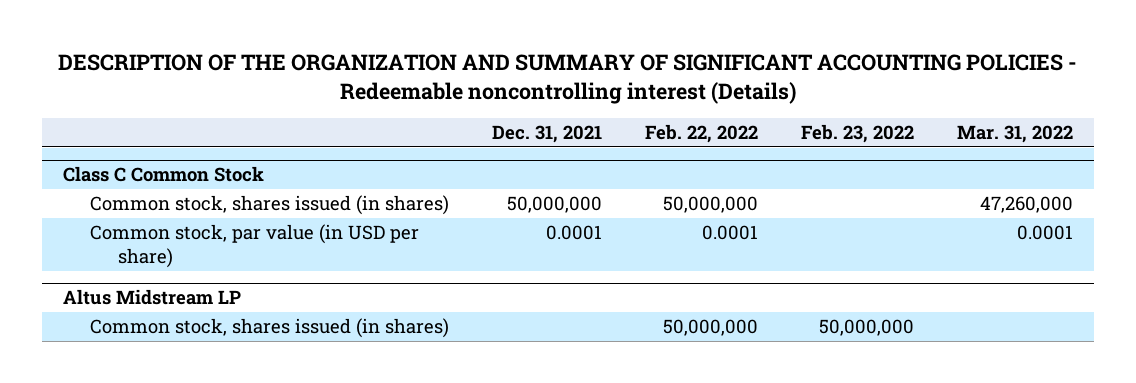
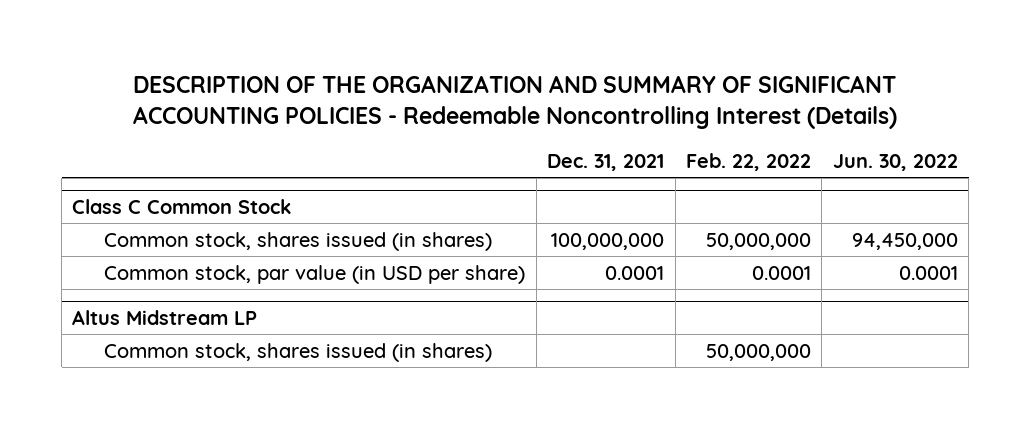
[57,54,1077,105] DESCRIPTION OF THE ORGANIZATION AND SUMMARY OF SIGNIFICANT ACCOUNTING POLICIES - Redeemable noncontrolling interest (Details) -> [133,74,898,130] DESCRIPTION OF THE ORGANIZATION AND SUMMARY OF SIGNIFICANT ACCOUNTING POLICIES - Redeemable Noncontrolling Interest (Details)
[800,123,914,143] Feb. 23, 2022 -> none
[956,124,1073,143] Mar. 31, 2022 -> none
none -> [832,153,958,171] Jun. 30, 2022
[507,196,603,214] 50,000,000 -> [551,232,665,250] 100,000,000

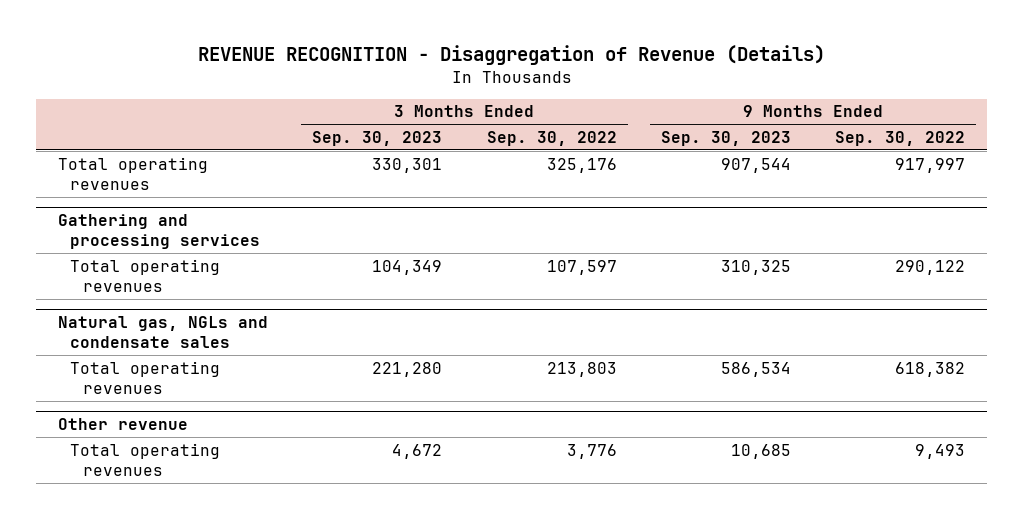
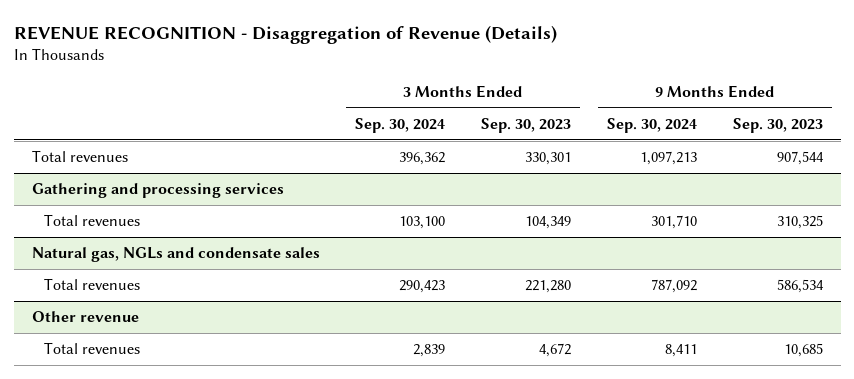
[486,130,617,146] Sep. 30, 2022 -> none
[835,130,966,146] Sep. 30, 2022 -> none
none -> [355,117,446,133] Sep. 30, 2024
none -> [606,117,697,133] Sep. 30, 2024
[57,156,208,190] Total operating revenues -> [31,150,128,163] Total revenues
[70,258,221,292] Total operating revenues -> [43,214,140,227] Total revenues
[70,360,221,394] Total operating revenues -> [43,278,140,291] Total revenues
[70,442,221,476] Total operating revenues -> [43,342,140,355] Total revenues

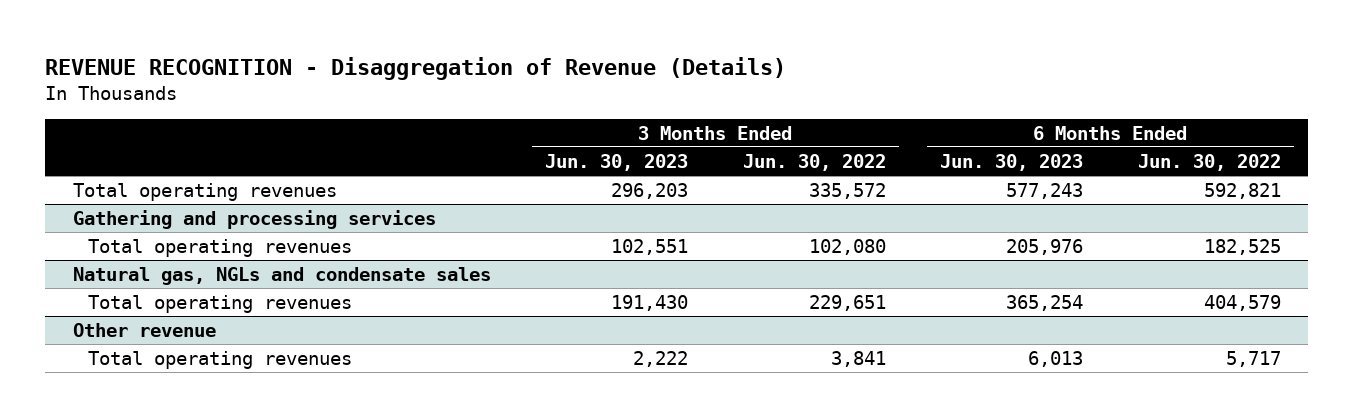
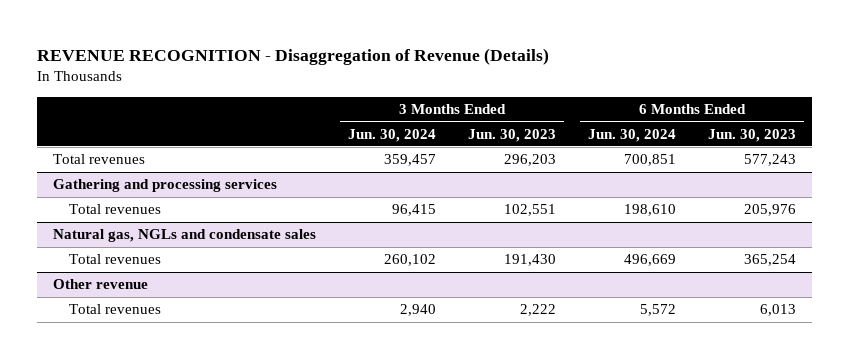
[742,153,886,171] Jun. 30, 2022 -> none
[1137,153,1281,171] Jun. 30, 2022 -> none
none -> [348,128,437,142] Jun. 30, 2024
none -> [588,128,677,142] Jun. 30, 2024
[72,183,337,202] Total operating revenues -> [53,154,146,165] Total revenues
[87,239,352,258] Total operating revenues -> [68,204,161,215] Total revenues
[87,295,352,314] Total operating revenues -> [68,254,161,265] Total revenues
[87,351,352,370] Total operating revenues -> [68,304,161,315] Total revenues

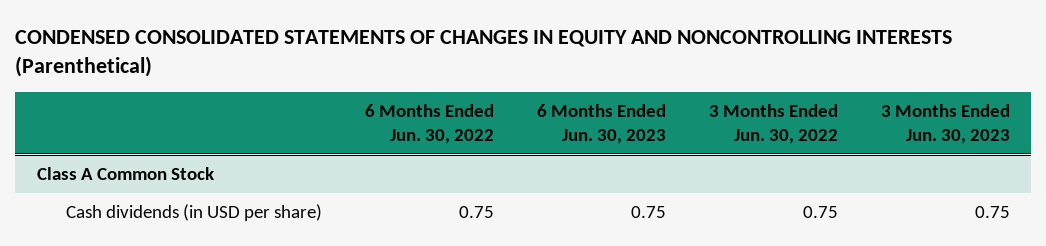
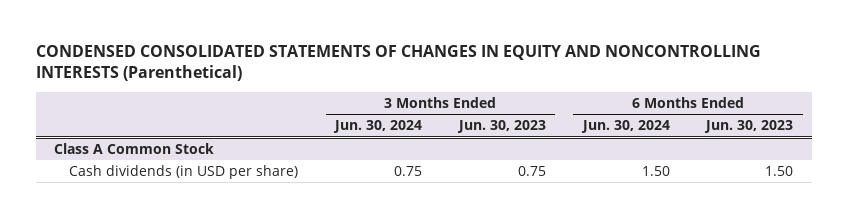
[364,103,494,144] 6 Months Ended Jun. 30, 2022 -> none
[708,103,838,144] 3 Months Ended Jun. 30, 2022 -> none
none -> [333,120,423,134] Jun. 30, 2024
none -> [580,120,670,134] Jun. 30, 2024
[630,206,666,219] 0.75 -> [765,166,794,177] 1.50

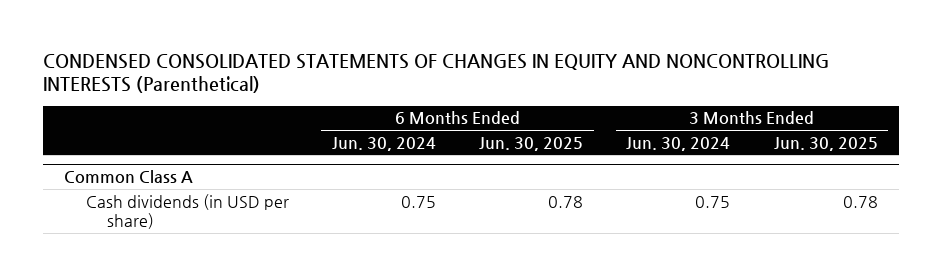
[456,120,546,134] Jun. 30, 2023 -> none
[704,120,794,134] Jun. 30, 2023 -> none
none -> [479,136,584,151] Jun. 30, 2025
none -> [773,136,878,151] Jun. 30, 2025
[54,143,215,155] Class A Common Stock -> [64,170,194,184] Common Class A
[641,166,670,177] 1.50 -> [400,195,436,208] 0.75

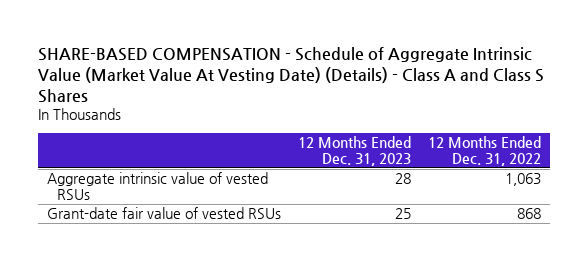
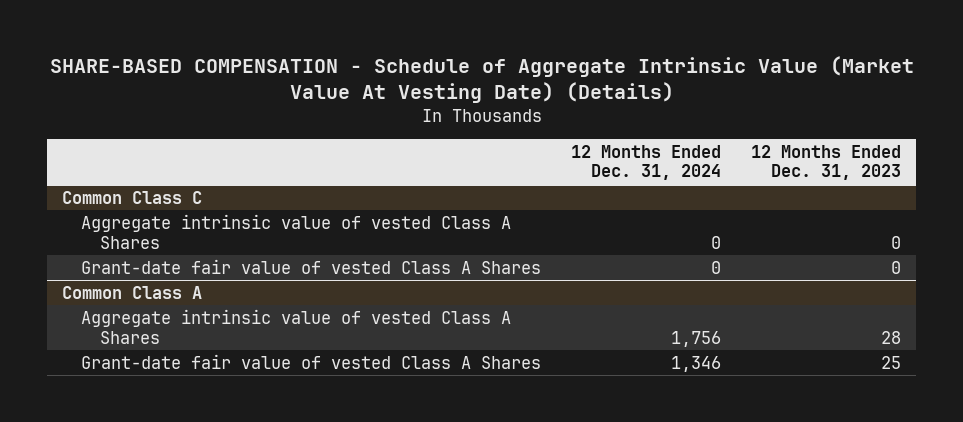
[38,47,545,103] SHARE-BASED COMPENSATION - Schedule of Aggregate Intrinsic Value (Market Value At Vesting Date) (Details) - Class A and Class S Shares -> [49,56,914,104] SHARE-BASED COMPENSATION - Schedule of Aggregate Intrinsic Value (Market Value At Vesting Date) (Details)
[428,136,542,166] 12 Months Ended Dec. 31, 2022 -> none
none -> [571,144,722,181] 12 Months Ended Dec. 31, 2024
none -> [61,190,202,204] Common Class C
[46,172,268,201] Aggregate intrinsic value of vested RSUs -> [81,213,512,249] Aggregate intrinsic value of vested Class A Shares
[395,173,412,185] 28 -> [891,235,902,249] 0
[46,207,281,220] Grant-date fair value of vested RSUs -> [81,258,542,274] Grant-date fair value of vested Class A Shares
[395,208,412,220] 25 -> [891,260,902,274] 0
none -> [61,285,202,299] Common Class A
none -> [81,308,512,344] Aggregate intrinsic value of vested Class A Shares
none -> [81,353,542,369] Grant-date fair value of vested Class A Shares

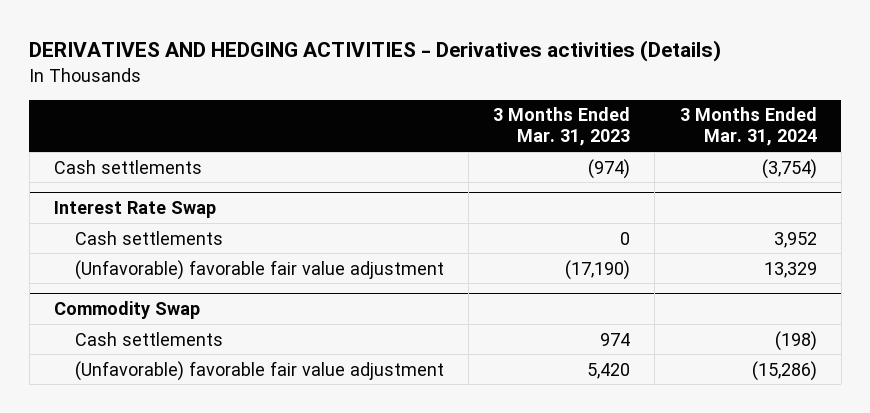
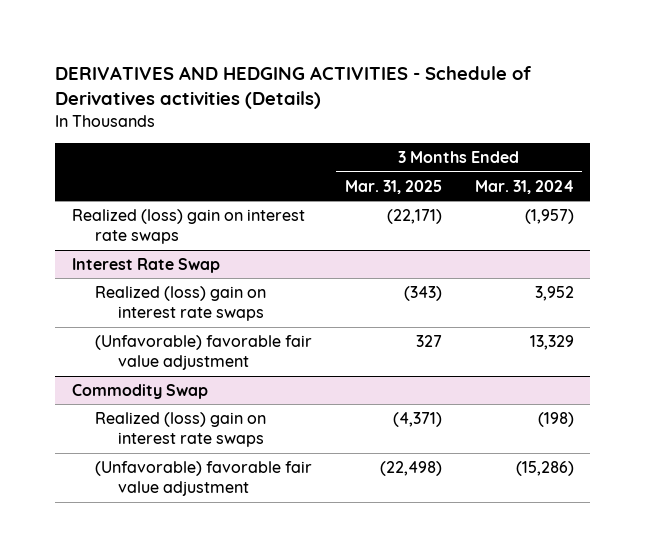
[29,40,722,63] DERIVATIVES AND HEDGING ACTIVITIES - Derivatives activities (Details) -> [55,66,532,110] DERIVATIVES AND HEDGING ACTIVITIES - Schedule of Derivatives activities (Details)
[493,107,631,147] 3 Months Ended Mar. 31, 2023 -> none
none -> [344,179,442,194] Mar. 31, 2025
[53,159,202,174] Cash settlements -> none
none -> [71,208,305,245] Realized (loss) gain on interest rate swaps
[75,230,224,245] Cash settlements -> [94,285,266,322] Realized (loss) gain on interest rate swaps
[75,331,224,346] Cash settlements -> [94,411,266,448] Realized (loss) gain on interest rate swaps

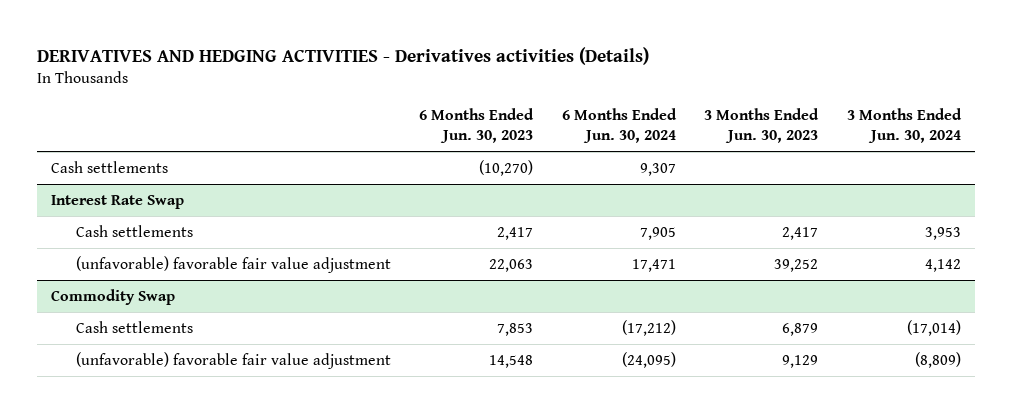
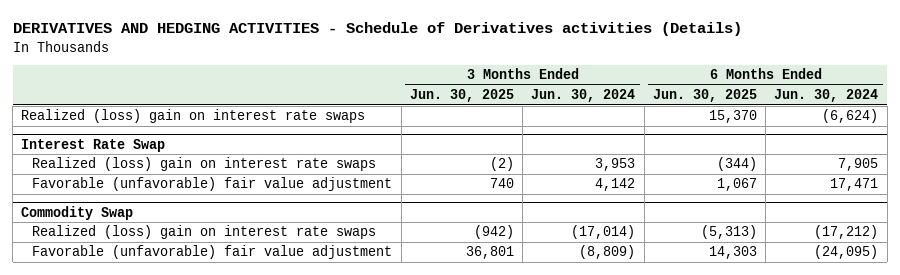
[36,46,649,65] DERIVATIVES AND HEDGING ACTIVITIES - Derivatives activities (Details) -> [12,22,742,37] DERIVATIVES AND HEDGING ACTIVITIES - Schedule of Derivatives activities (Details)
[419,108,535,144] 6 Months Ended Jun. 30, 2023 -> none
[704,108,820,144] 3 Months Ended Jun. 30, 2023 -> none
none -> [409,89,514,103] Jun. 30, 2025
none -> [652,89,757,103] Jun. 30, 2025
[51,160,169,173] Cash settlements -> none
none -> [21,109,366,124] Realized (loss) gain on interest rate swaps
[75,224,193,237] Cash settlements -> [32,157,377,172] Realized (loss) gain on interest rate swaps
[75,255,391,273] (unfavorable) favorable fair value adjustment -> [32,177,393,192] Favorable (unfavorable) fair value adjustment
[75,320,193,333] Cash settlements -> [32,225,377,240] Realized (loss) gain on interest rate swaps
[75,351,391,369] (unfavorable) favorable fair value adjustment -> [32,245,393,260] Favorable (unfavorable) fair value adjustment

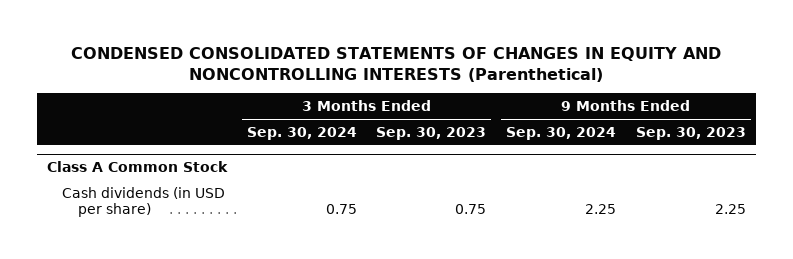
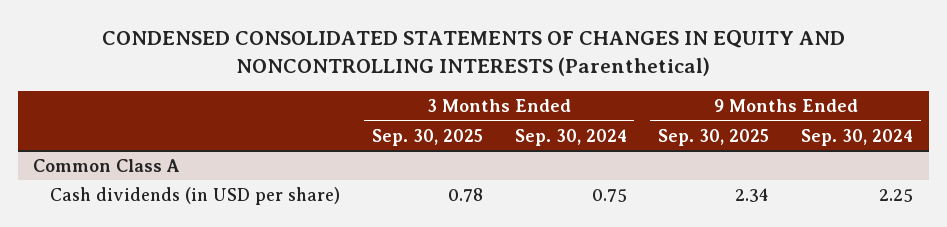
[376,127,487,141] Sep. 30, 2023 -> none
[635,127,746,141] Sep. 30, 2023 -> none
none -> [371,128,483,146] Sep. 30, 2025
none -> [658,128,770,146] Sep. 30, 2025
[47,161,229,173] Class A Common Stock -> [33,158,181,172] Common Class A

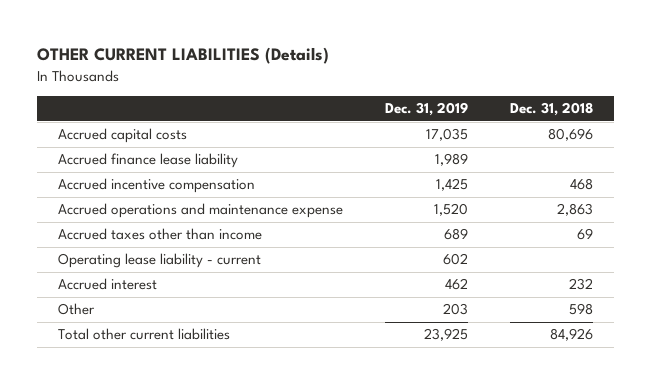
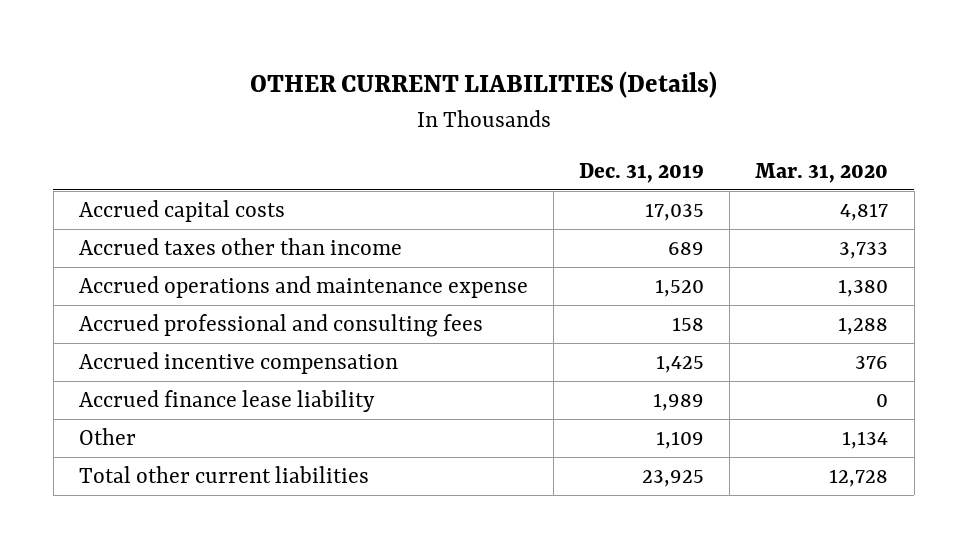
[510,102,594,117] Dec. 31, 2018 -> none
none -> [755,163,889,184] Mar. 31, 2020
[58,253,262,269] Operating lease liability - current -> none
[58,278,158,291] Accrued interest -> none
[58,203,344,219] Accrued operations and maintenance expense -> [78,276,528,299] Accrued operations and maintenance expense
none -> [78,314,483,338] Accrued professional and consulting fees
[58,178,256,194] Accrued incentive compensation -> [78,352,398,375] Accrued incentive compensation
[58,153,239,169] Accrued finance lease liability -> [78,390,375,413] Accrued finance lease liability
[443,303,469,316] 203 -> [656,431,705,450] 1,109

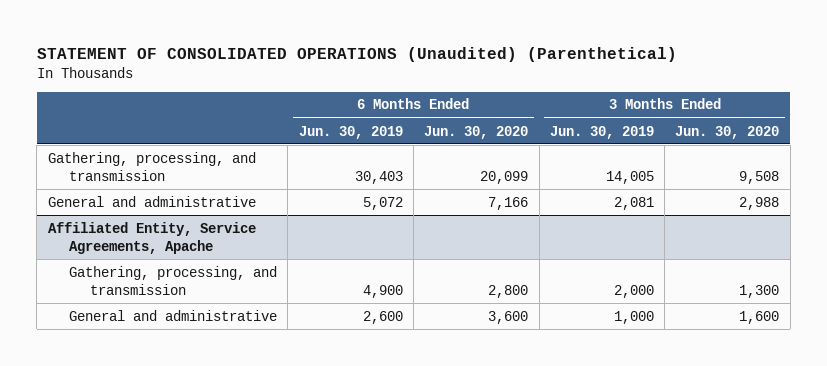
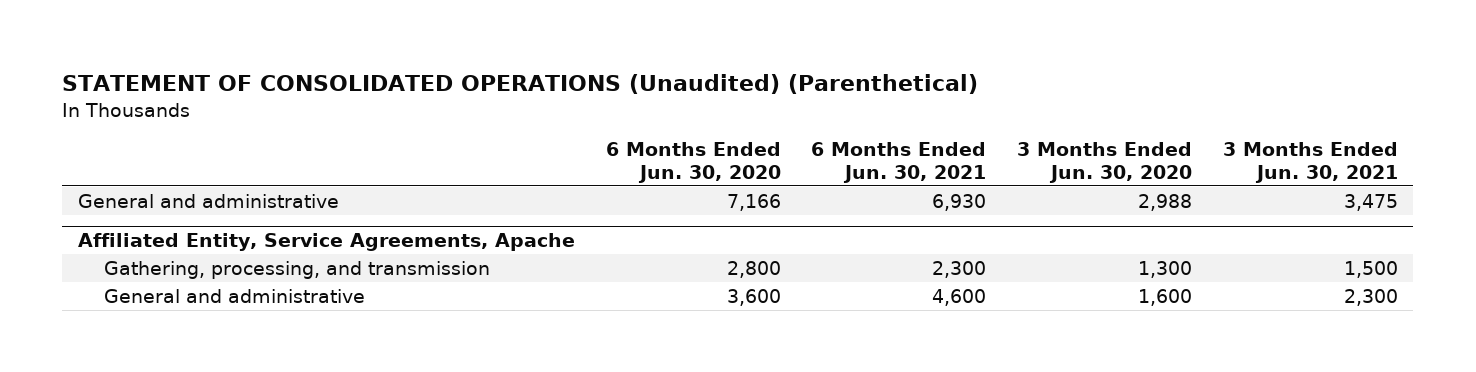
[298,125,403,139] Jun. 30, 2019 -> none
[549,125,654,139] Jun. 30, 2019 -> none
none -> [811,142,987,183] 6 Months Ended Jun. 30, 2021
none -> [1222,142,1398,183] 3 Months Ended Jun. 30, 2021
[47,151,256,181] Gathering, processing, and transmission -> none

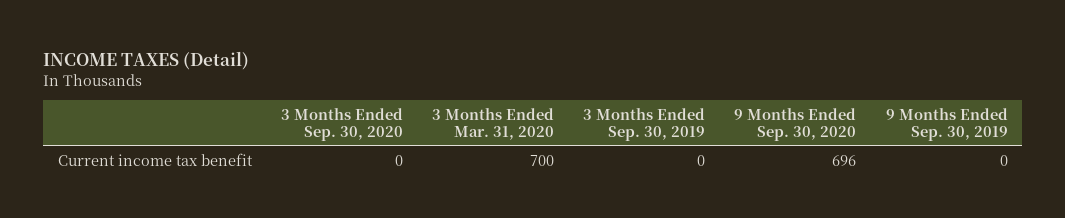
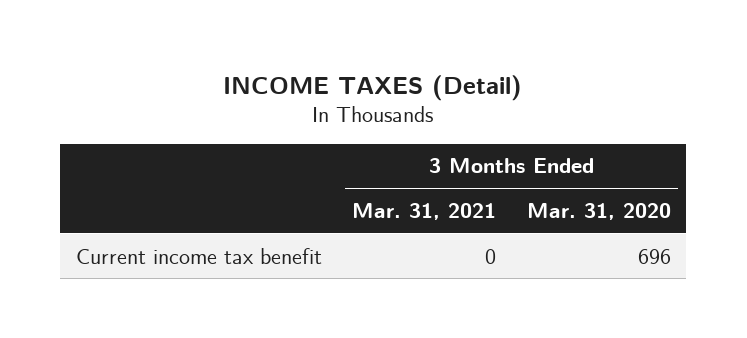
[280,107,403,142] 3 Months Ended Sep. 30, 2020 -> none
[583,107,706,142] 3 Months Ended Sep. 30, 2019 -> none
[734,107,857,142] 9 Months Ended Sep. 30, 2020 -> none
[885,107,1008,142] 9 Months Ended Sep. 30, 2019 -> none
none -> [352,202,497,220] Mar. 31, 2021
[529,155,554,167] 700 -> [637,248,671,264] 696

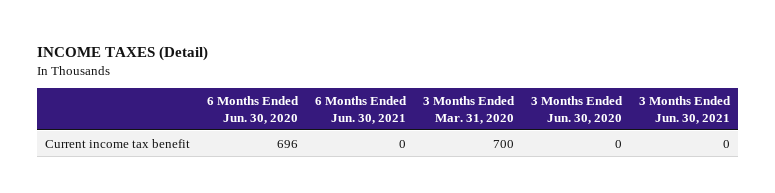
[352,202,497,220] Mar. 31, 2021 -> none
none -> [207,95,300,124] 6 Months Ended Jun. 30, 2020
none -> [315,95,408,124] 6 Months Ended Jun. 30, 2021
none -> [530,95,623,124] 3 Months Ended Jun. 30, 2020
none -> [638,95,731,124] 3 Months Ended Jun. 30, 2021
[637,248,671,264] 696 -> [492,139,514,148] 700

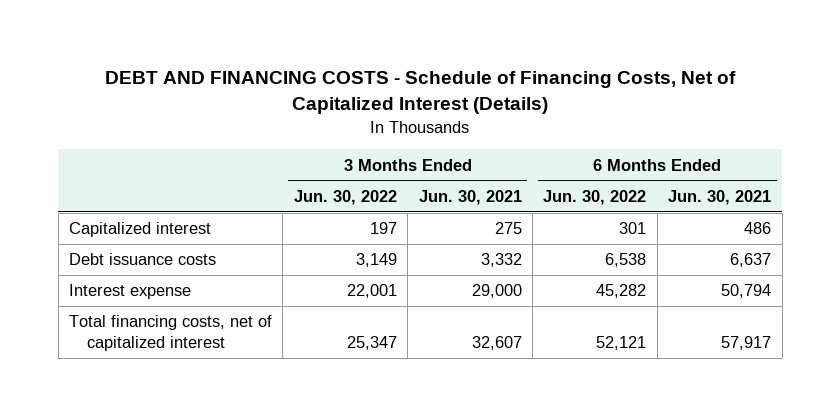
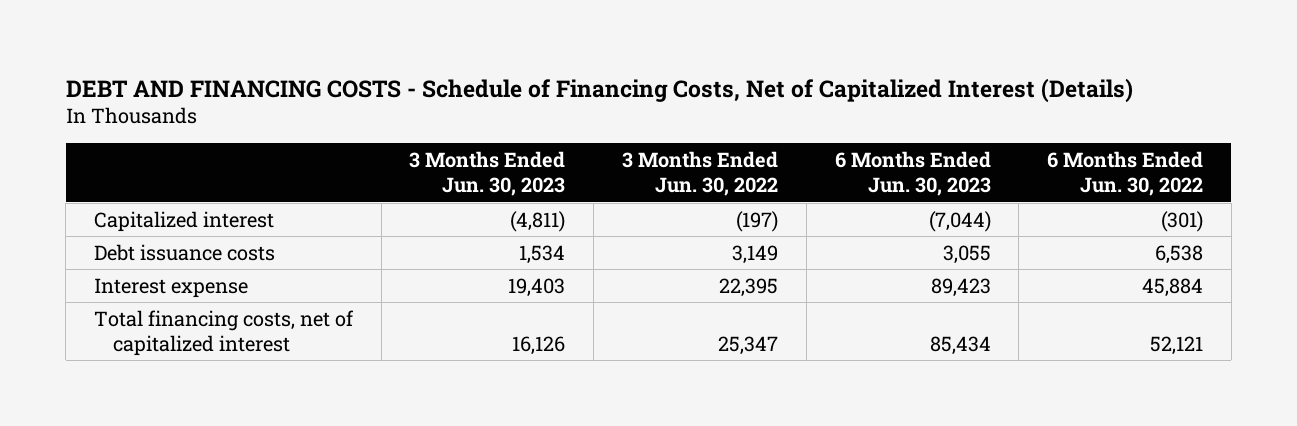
[418,190,522,206] Jun. 30, 2021 -> none
[668,190,772,206] Jun. 30, 2021 -> none
none -> [409,150,566,197] 3 Months Ended Jun. 30, 2023
none -> [834,150,991,197] 6 Months Ended Jun. 30, 2023
[369,222,397,235] 197 -> [736,210,779,232] (197)
[619,222,647,235] 301 -> [1161,210,1204,232] (301)
[346,284,397,299] 22,001 -> [719,277,779,297] 22,395
[596,284,647,299] 45,282 -> [1142,277,1204,297] 45,884

